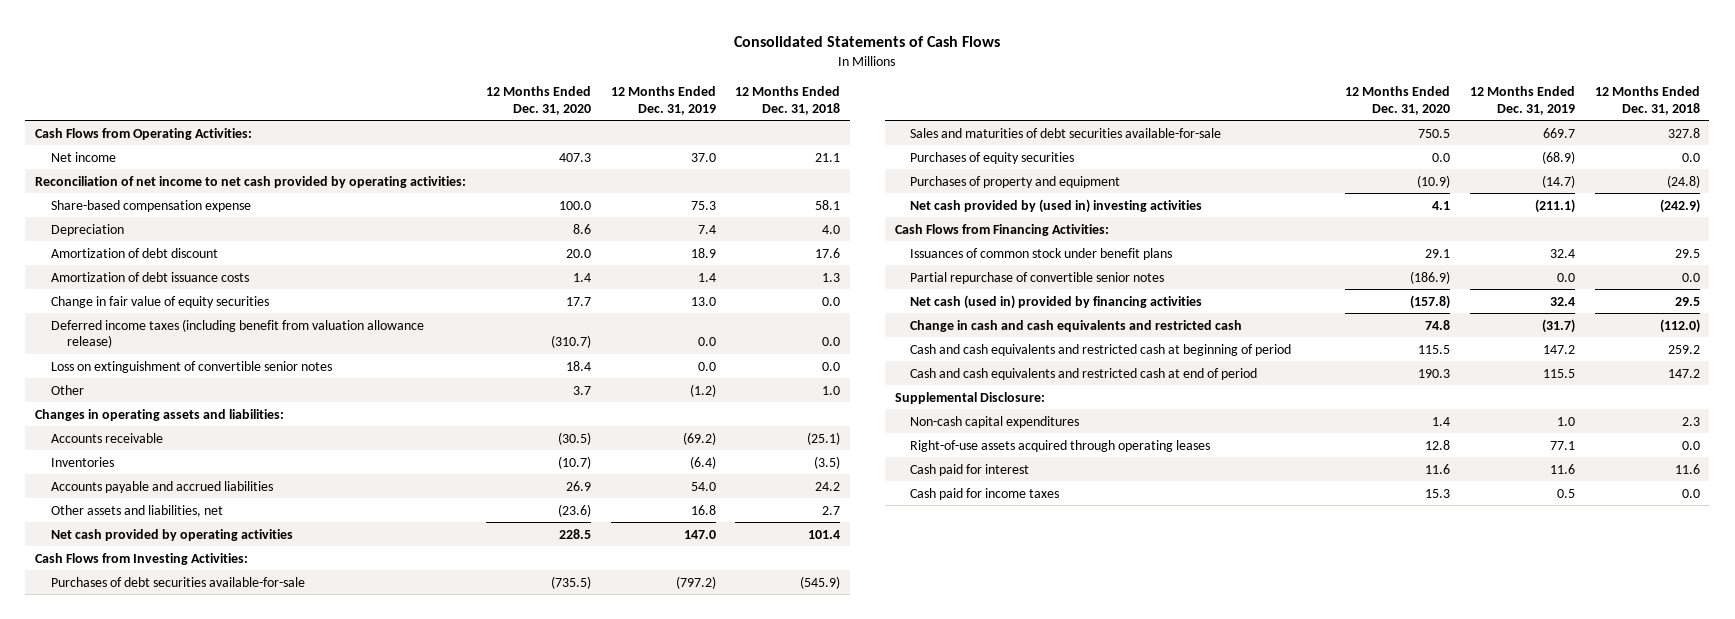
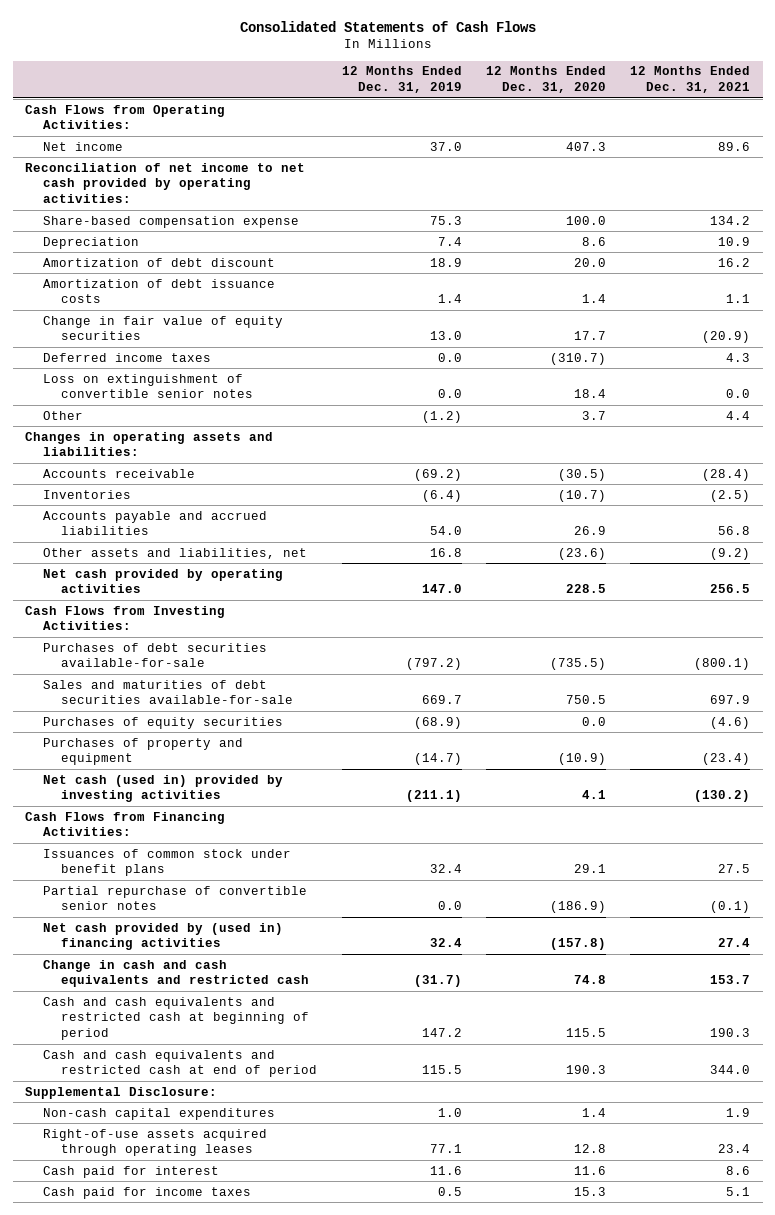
[735,85,841,115] 12 Months Ended Dec. 31, 2018 -> none
none -> [630,66,751,94] 12 Months Ended Dec. 31, 2021
[50,318,424,349] Deferred income taxes (including benefit from valuation allowance release) -> [43,352,212,362] Deferred income taxes
[910,198,1203,213] Net cash provided by (used in) investing activities -> [43,774,284,803] Net cash (used in) provided by investing activities
[910,294,1203,309] Net cash (used in) provided by financing activities -> [43,922,284,951] Net cash provided by (used in) financing activities

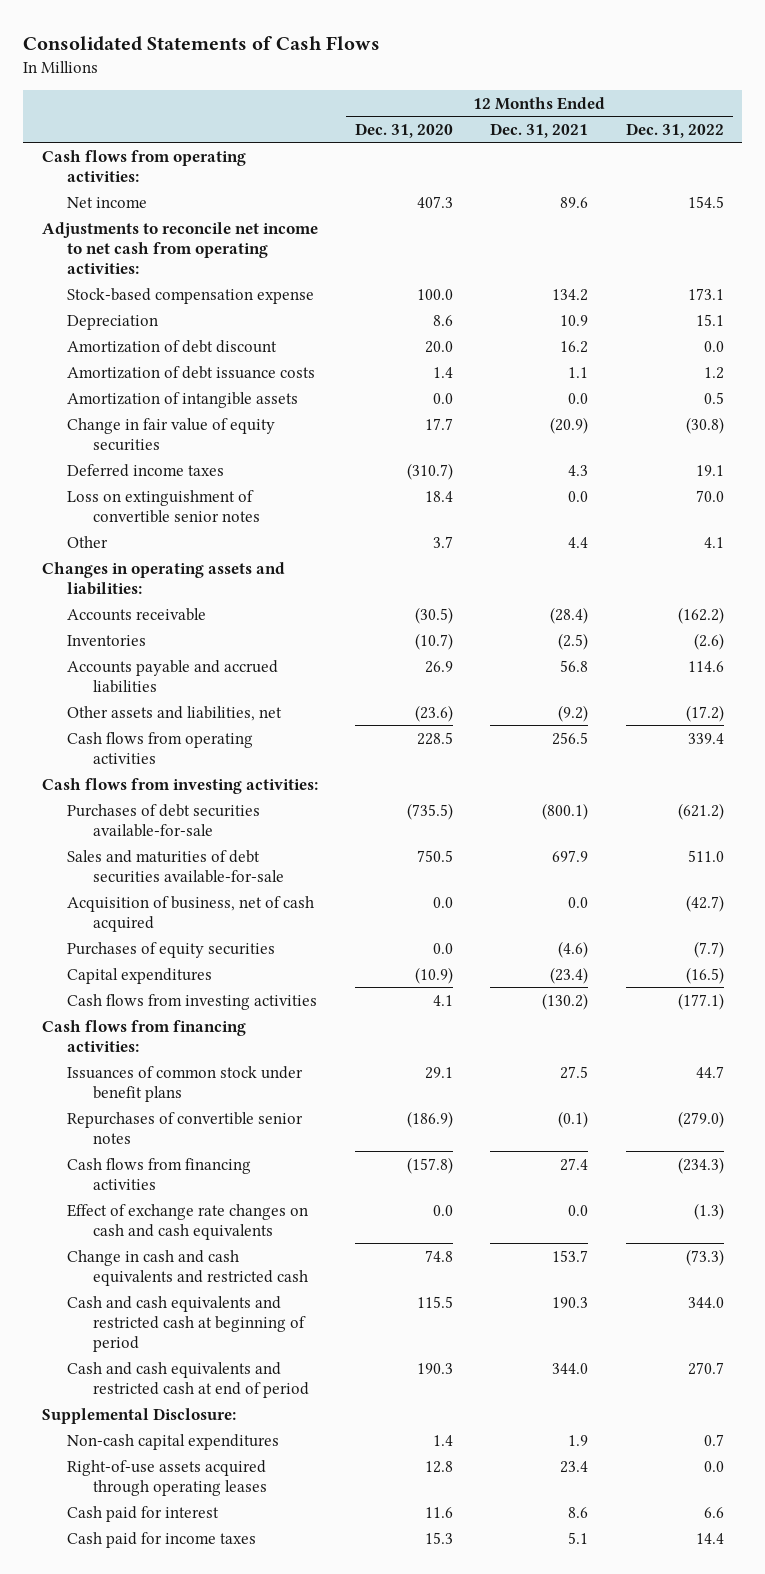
[341,66,462,94] 12 Months Ended Dec. 31, 2019 -> none
none -> [625,122,724,138] Dec. 31, 2022
[24,104,225,130] Cash Flows from Operating Activities: -> [41,149,246,182] Cash flows from operating activities:
[24,162,305,204] Reconciliation of net income to net cash provided by operating activities: -> [41,221,318,274] Adjustments to reconcile net income to net cash from operating activities:
[43,215,300,228] Share-based compensation expense -> [67,287,315,304] Stock-based compensation expense
none -> [67,391,299,408] Amortization of intangible assets
[43,568,284,594] Net cash provided by operating activities -> [67,731,254,764] Cash flows from operating activities
[24,605,225,631] Cash Flows from Investing Activities: -> [41,777,318,794] Cash flows from investing activities:
none -> [67,895,315,932] Acquisition of business, net of cash acquired
[43,737,244,766] Purchases of property and equipment -> [67,967,213,984] Capital expenditures
[43,774,284,803] Net cash (used in) provided by investing activities -> [67,993,318,1010] Cash flows from investing activities
[24,811,225,837] Cash Flows from Financing Activities: -> [41,1019,246,1052] Cash flows from financing activities:
[43,885,308,911] Partial repurchase of convertible senior notes -> [67,1111,304,1144] Repurchases of convertible senior notes
[43,922,284,951] Net cash provided by (used in) financing activities -> [67,1157,252,1190] Cash flows from financing activities
none -> [67,1203,309,1240] Effect of exchange rate changes on cash and cash equivalents

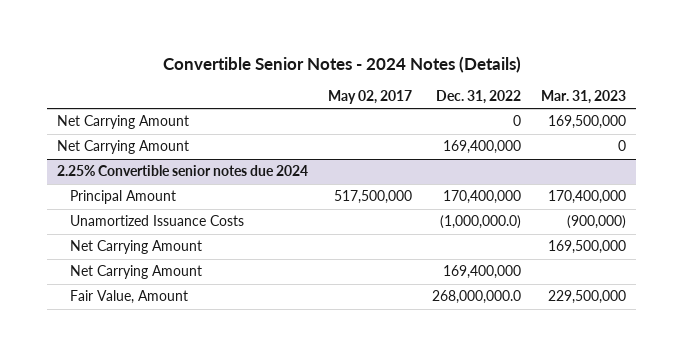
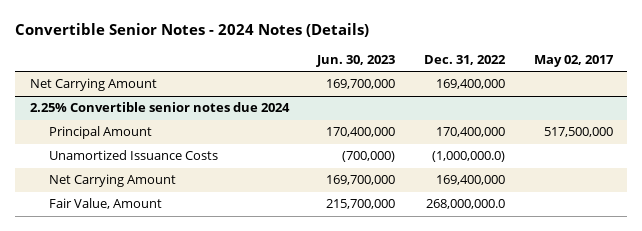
[541,90,627,105] Mar. 31, 2023 -> none
none -> [316,54,396,67] Jun. 30, 2023
[57,115,190,130] Net Carrying Amount -> none
[70,240,203,255] Net Carrying Amount -> none

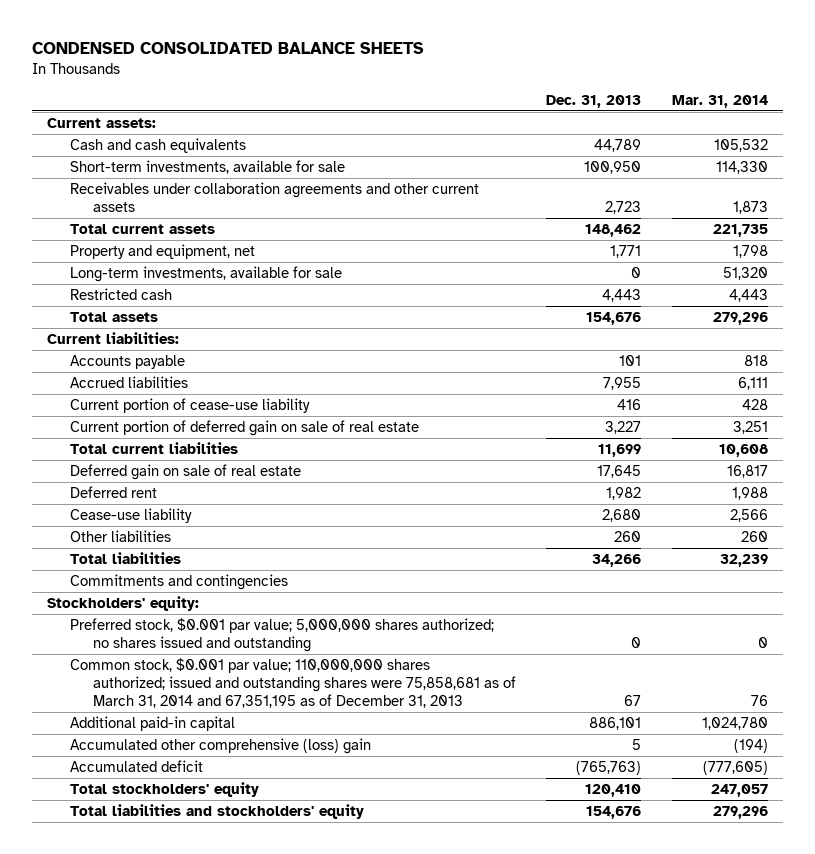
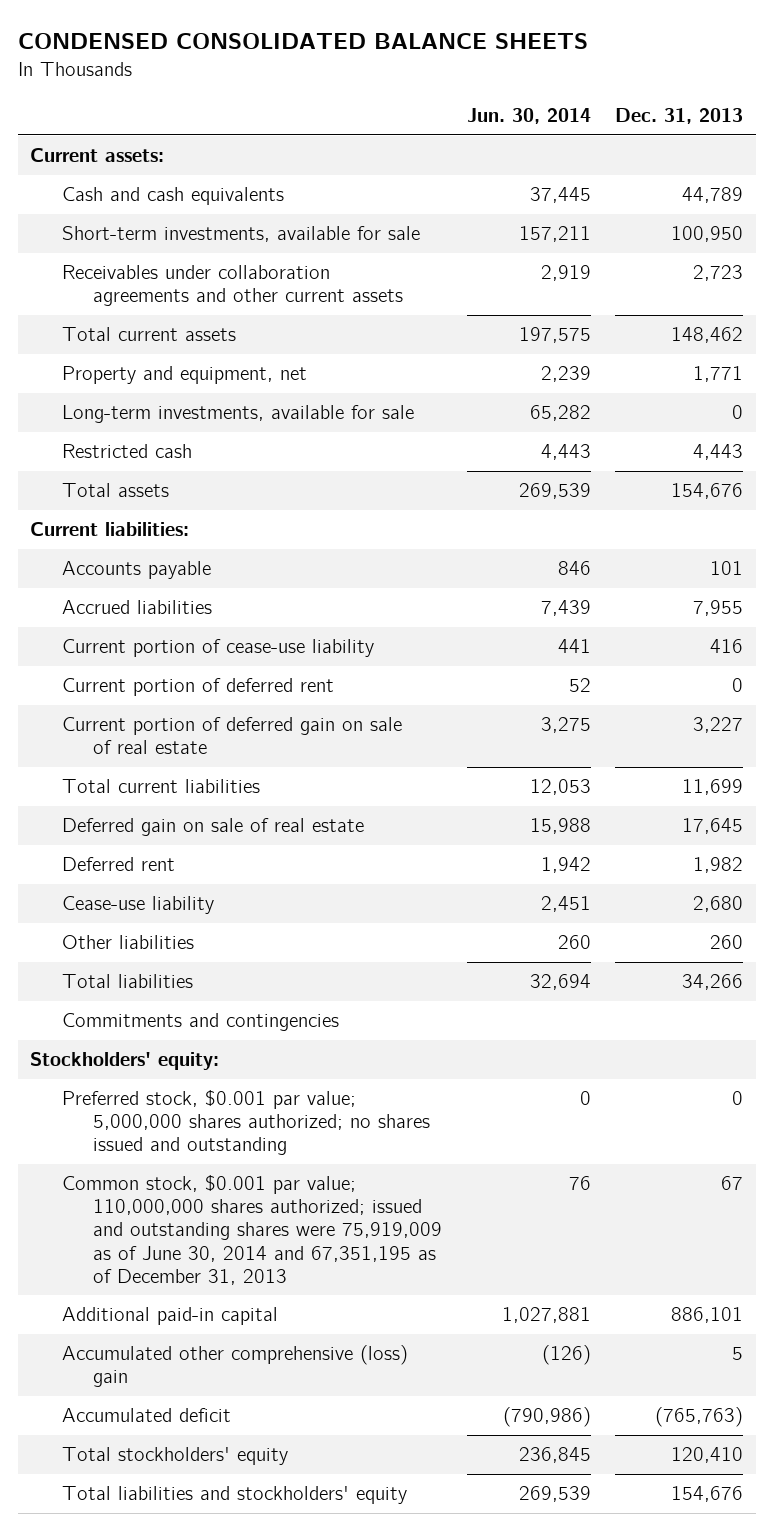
[671,94,768,108] Mar. 31, 2014 -> none
none -> [466,108,591,125] Jun. 30, 2014
none -> [61,678,334,697] Current portion of deferred rent
[69,658,516,709] Common stock, $0.001 par value; 110,000,000 shares authorized; issued and outstanding shares were 75,858,681 as of March 31, 2014 and 67,351,195 as of December 31, 2013 -> [61,1175,443,1285] Common stock, $0.001 par value; 110,000,000 shares authorized; issued and outstanding shares were 75,919,009 as of June 30, 2014 and 67,351,195 as of December 31, 2013

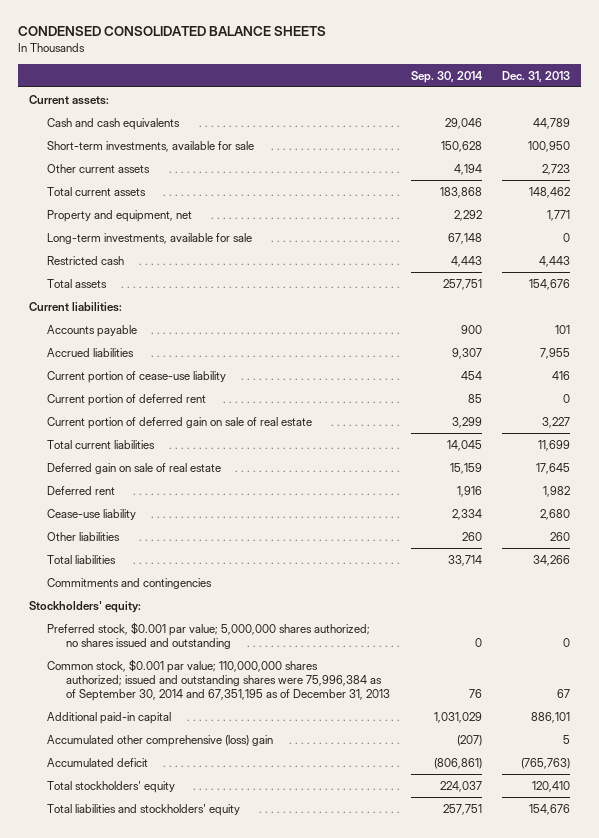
[466,108,591,125] Jun. 30, 2014 -> none
none -> [410,70,483,83] Sep. 30, 2014
[61,265,404,307] Receivables under collaboration agreements and other current assets -> [47,163,151,173] Other current assets
[61,1175,443,1285] Common stock, $0.001 par value; 110,000,000 shares authorized; issued and outstanding shares were 75,919,009 as of June 30, 2014 and 67,351,195 as of December 31, 2013 -> [47,658,390,701] Common stock, $0.001 par value; 110,000,000 shares authorized; issued and outstanding shares were 75,996,384 as of September 30, 2014 and 67,351,195 as of December 31, 2013

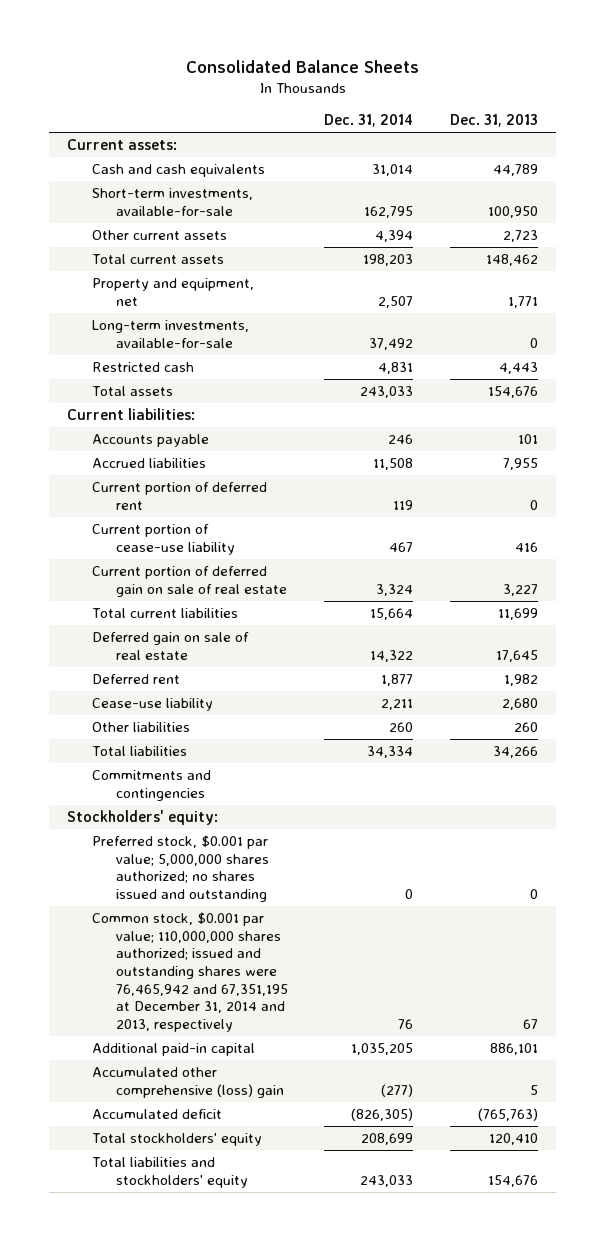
[18,26,327,37] CONDENSED CONSOLIDATED BALANCE SHEETS -> [185,59,419,73] Consolidated Balance Sheets
[410,70,483,83] Sep. 30, 2014 -> none
none -> [324,114,414,128] Dec. 31, 2014
[47,140,255,152] Short-term investments, available for sale -> [91,188,253,216] Short-term investments, available-for-sale
[47,232,253,244] Long-term investments, available for sale -> [91,320,249,348] Long-term investments, available-for-sale
[47,370,227,383] Current portion of cease-use liability -> [91,524,235,555] Current portion of cease-use liability
[47,658,390,701] Common stock, $0.001 par value; 110,000,000 shares authorized; issued and outstanding shares were 75,996,384 as of September 30, 2014 and 67,351,195 as of December 31, 2013 -> [91,912,288,1033] Common stock, $0.001 par value; 110,000,000 shares authorized; issued and outstanding shares were 76,465,942 and 67,351,195 at December 31, 2014 and 2013, respectively

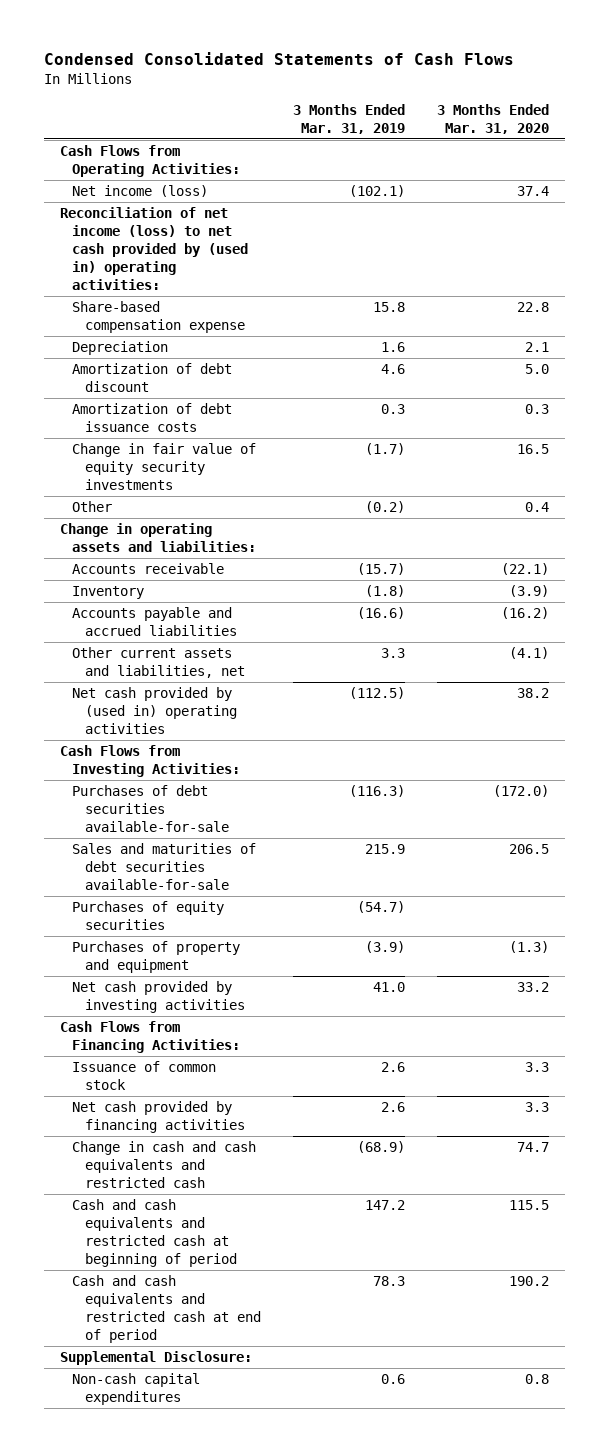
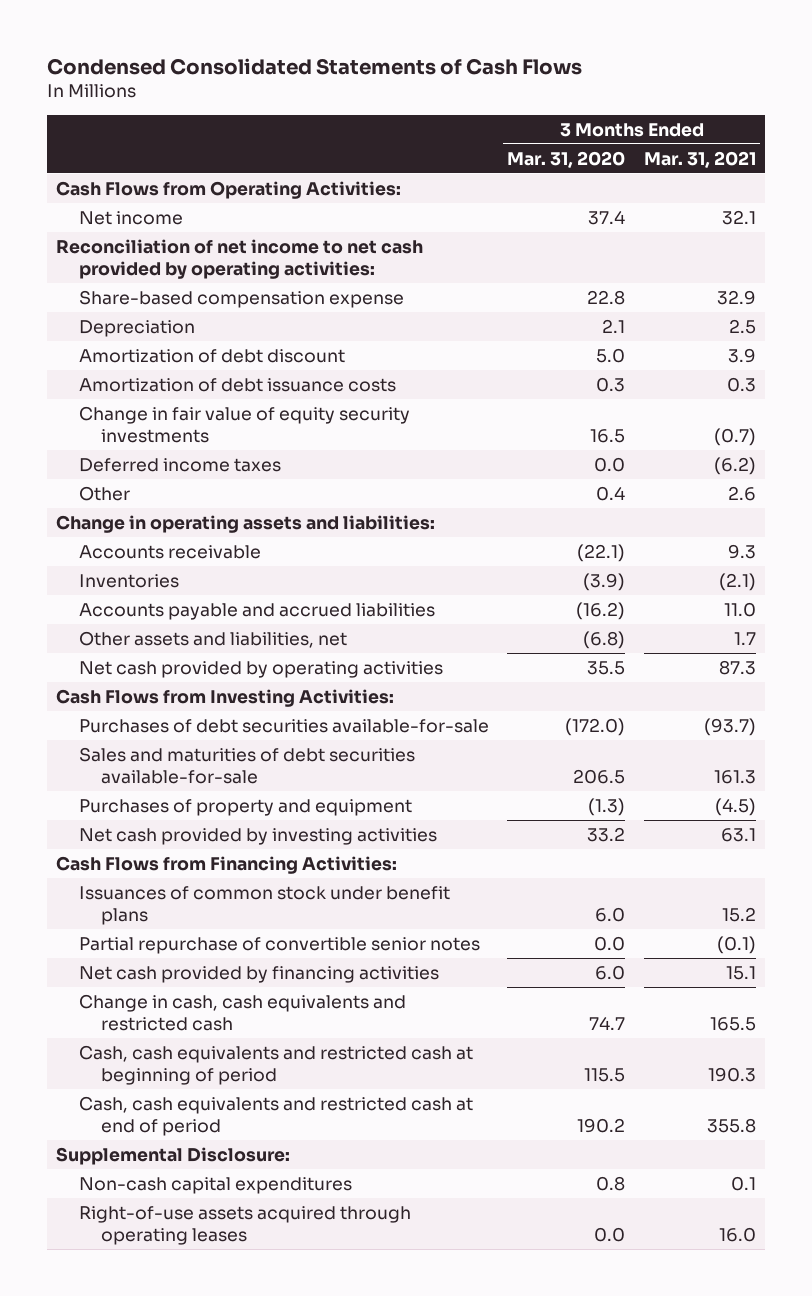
[292,103,405,134] 3 Months Ended Mar. 31, 2019 -> none
none -> [643,150,756,168] Mar. 31, 2021
[72,185,209,198] Net income (loss) -> [78,210,183,225] Net income
[59,207,249,291] Reconciliation of net income (loss) to net cash provided by (used in) operating activities: -> [56,238,424,279] Reconciliation of net income to net cash provided by operating activities:
none -> [78,457,281,472] Deferred income taxes
[72,586,145,600] Inventory -> [78,573,179,588] Inventories
[72,647,246,679] Other current assets and liabilities, net -> [78,630,347,648] Other assets and liabilities, net
[508,647,549,660] (4.1) -> [583,630,626,649] (6.8)
[72,687,238,735] Net cash provided by (used in) operating activities -> [78,660,443,678] Net cash provided by operating activities
[516,688,549,699] 38.2 -> [587,660,626,675] 35.5
[72,901,225,931] Purchases of equity securities -> none
[72,1061,217,1091] Issuance of common stock -> [78,885,450,925] Issuances of common stock under benefit plans
[524,1062,549,1073] 3.3 -> [595,906,626,922] 6.0
none -> [78,936,480,954] Partial repurchase of convertible senior notes
[524,1102,549,1113] 3.3 -> [595,964,626,980] 6.0
[72,1141,257,1189] Change in cash and cash equivalents and restricted cash -> [78,993,406,1031] Change in cash, cash equivalents and restricted cash
[72,1199,238,1268] Cash and cash equivalents and restricted cash at beginning of period -> [78,1044,473,1085] Cash, cash equivalents and restricted cash at beginning of period
[72,1275,262,1344] Cash and cash equivalents and restricted cash at end of period -> [78,1095,473,1136] Cash, cash equivalents and restricted cash at end of period
none -> [78,1205,411,1245] Right-of-use assets acquired through operating leases

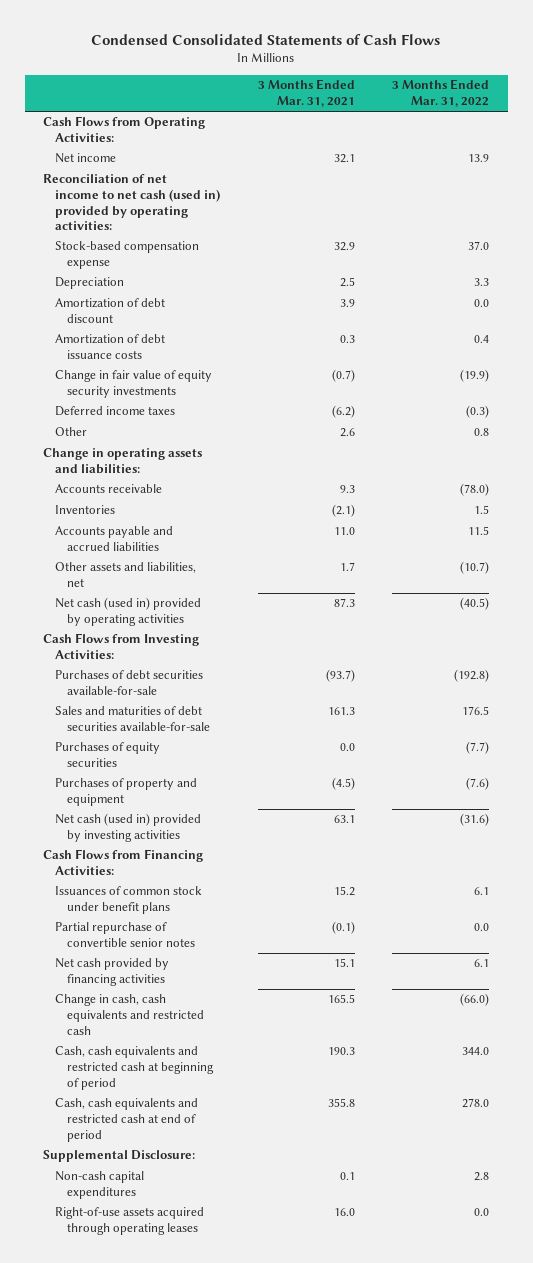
[507,150,626,168] Mar. 31, 2020 -> none
none -> [392,79,490,107] 3 Months Ended Mar. 31, 2022
[56,238,424,279] Reconciliation of net income to net cash provided by operating activities: -> [43,174,221,231] Reconciliation of net income to net cash (used in) provided by operating activities:
[78,289,404,308] Share-based compensation expense -> [55,241,200,270] Stock-based compensation expense
[78,660,443,678] Net cash provided by operating activities -> [55,597,202,627] Net cash (used in) provided by operating activities
none -> [55,742,161,768] Purchases of equity securities
[78,827,437,845] Net cash provided by investing activities -> [55,813,202,843] Net cash (used in) provided by investing activities

